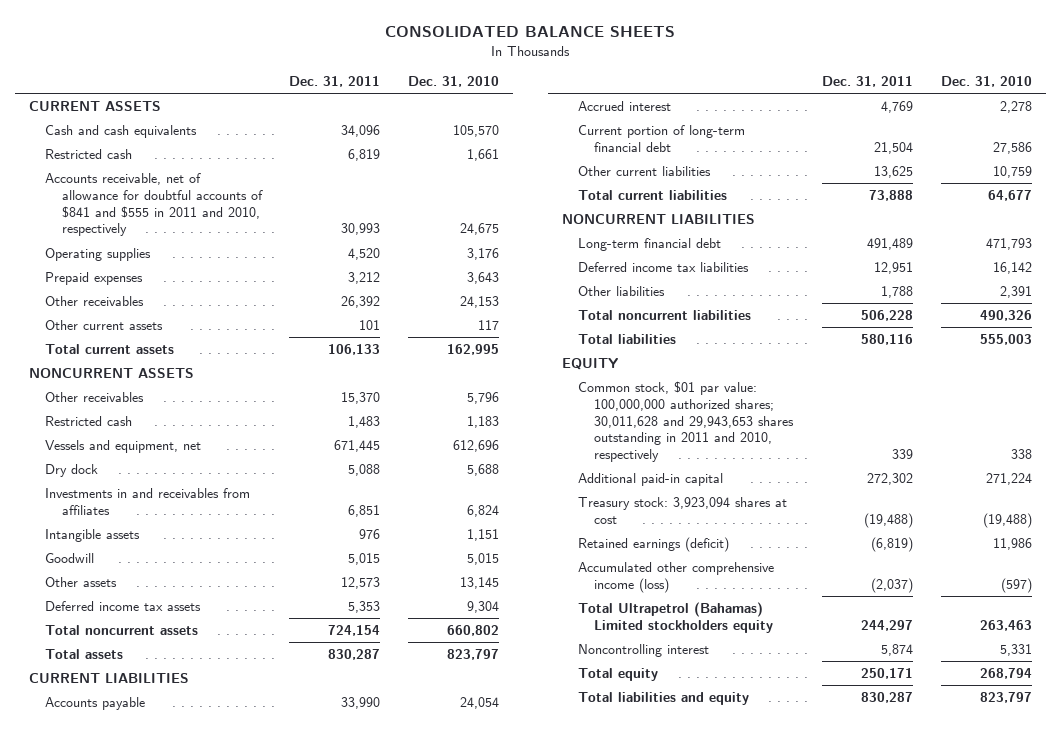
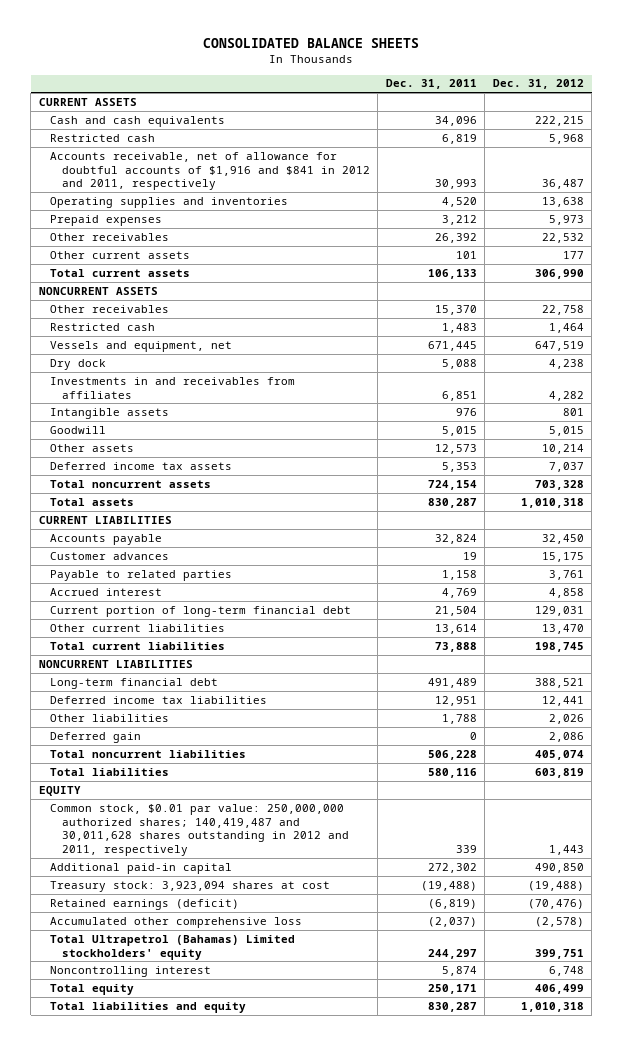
[408,76,500,88] Dec. 31, 2010 -> none
none -> [492,79,584,90] Dec. 31, 2012
[45,172,263,237] Accounts receivable, net of allowance for doubtful accounts of $841 and $555 in 2011 and 2010, respectively -> [50,151,370,191] Accounts receivable, net of allowance for doubtful accounts of $1,916 and $841 in 2012 and 2011, respectively
[45,247,152,261] Operating supplies -> [50,196,289,208] Operating supplies and inventories
[341,696,381,709] 33,990 -> [434,533,477,544] 32,824
none -> [50,551,170,560] Customer advances
none -> [50,569,233,581] Payable to related parties
[873,165,913,178] 13,625 -> [434,623,477,634] 13,614
none -> [50,731,142,743] Deferred gain
[577,380,795,463] Common stock, $01 par value: 100,000,000 authorized shares; 30,011,628 and 29,943,653 shares outstanding in 2011 and 2010, respectively -> [50,803,349,857] Common stock, $0.01 par value: 250,000,000 authorized shares; 140,419,487 and 30,011,628 shares outstanding in 2012 and 2011, respectively
[577,561,774,593] Accumulated other comprehensive income (loss) -> [50,916,303,928] Accumulated other comprehensive loss
[577,601,774,633] Total Ultrapetrol (Bahamas) Limited stockholders equity -> [50,934,296,960] Total Ultrapetrol (Bahamas) Limited stockholders' equity

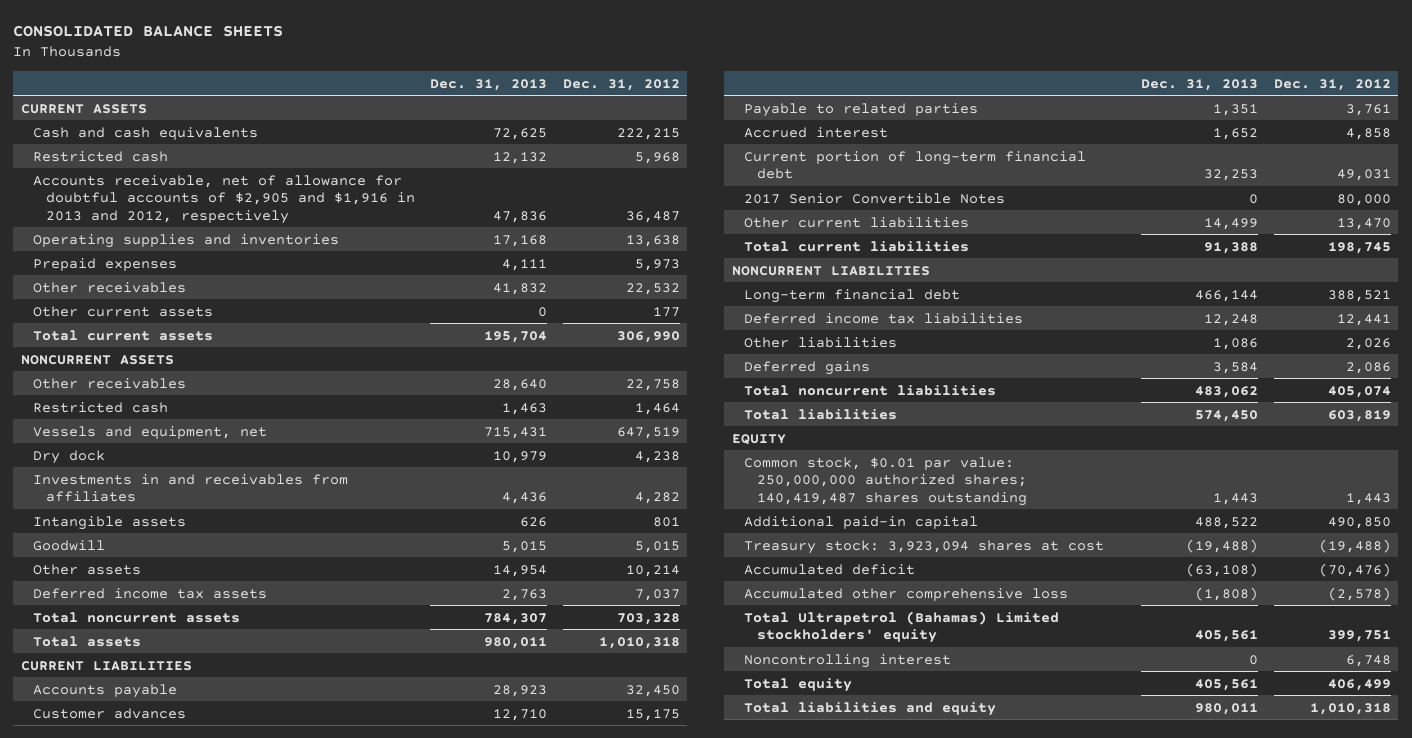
[385,79,477,90] Dec. 31, 2011 -> none
none -> [430,78,548,91] Dec. 31, 2013
[50,151,370,191] Accounts receivable, net of allowance for doubtful accounts of $1,916 and $841 in 2012 and 2011, respectively -> [33,174,415,224] Accounts receivable, net of allowance for doubtful accounts of $2,905 and $1,916 in 2013 and 2012, respectively
[534,605,584,616] 129,031 -> [1336,169,1391,182] 49,031
none -> [744,192,1006,204] 2017 Senior Convertible Notes
[50,731,142,743] Deferred gain -> [744,360,871,375] Deferred gains
[50,803,349,857] Common stock, $0.01 par value: 250,000,000 authorized shares; 140,419,487 and 30,011,628 shares outstanding in 2012 and 2011, respectively -> [744,456,1027,506] Common stock, $0.01 par value: 250,000,000 authorized shares; 140,419,487 shares outstanding
[50,898,240,910] Retained earnings (deficit) -> [744,563,916,575] Accumulated deficit

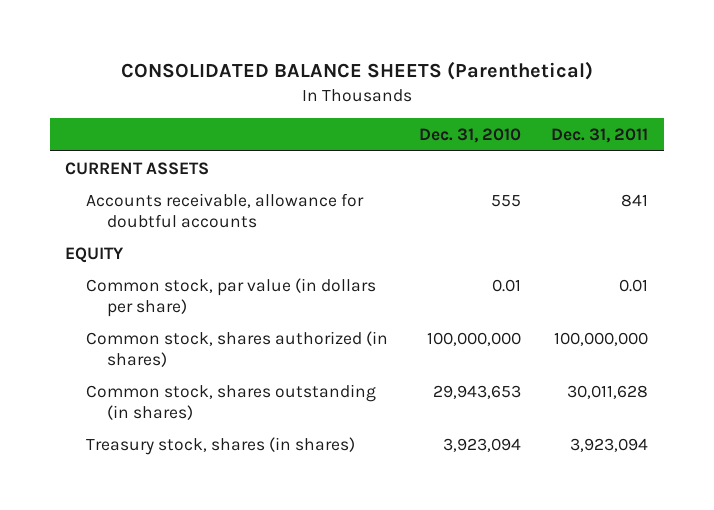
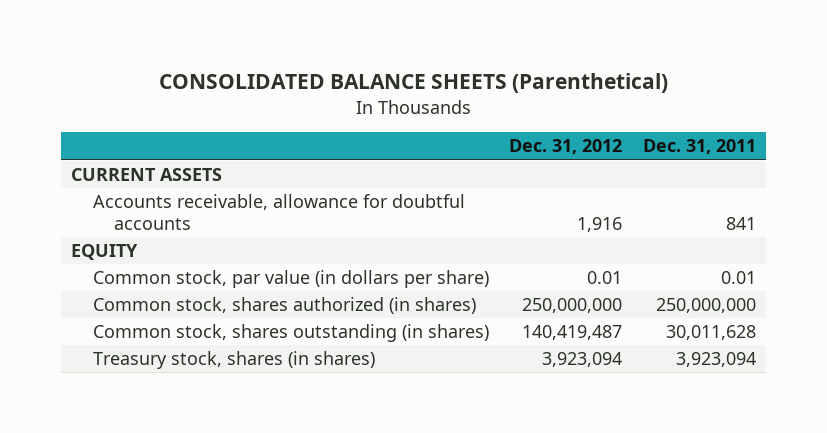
[418,127,521,143] Dec. 31, 2010 -> none
none -> [509,139,623,155] Dec. 31, 2012
[554,331,649,346] 100,000,000 -> [655,298,756,314] 250,000,000

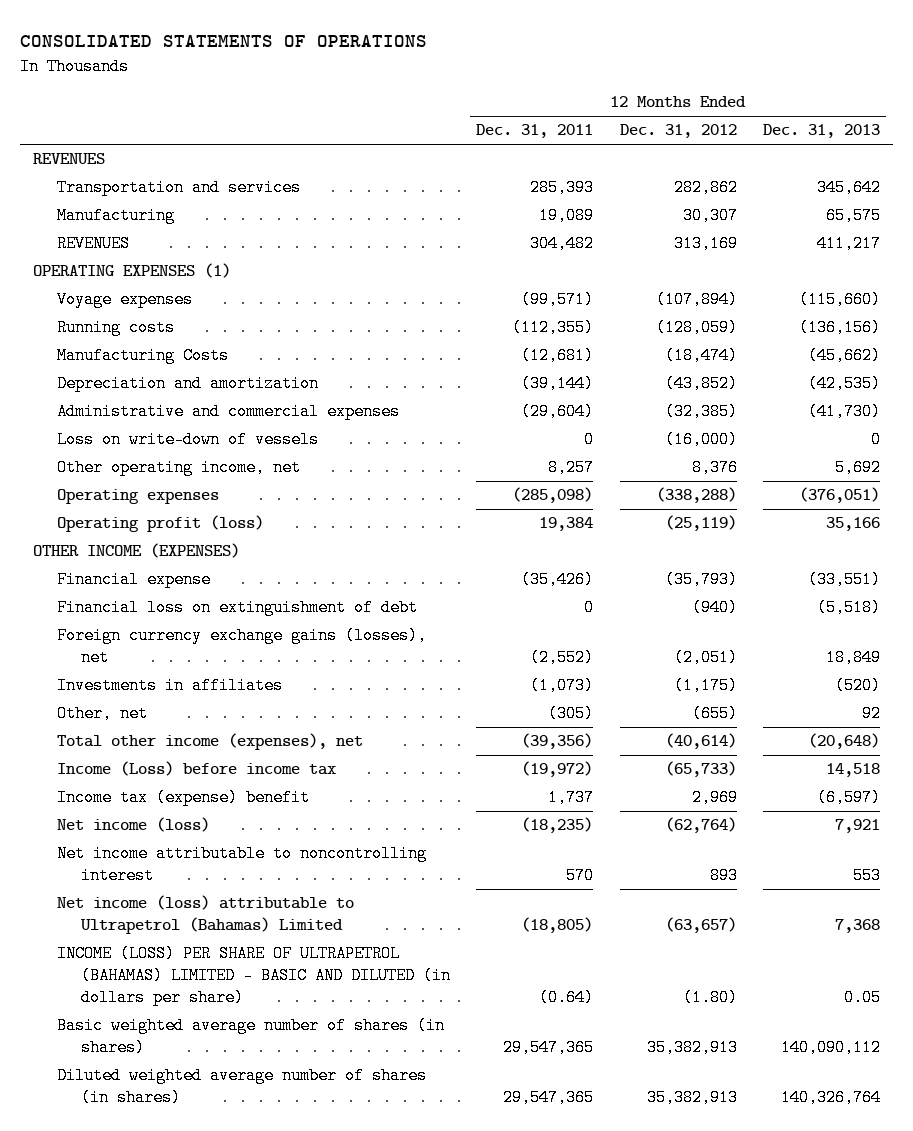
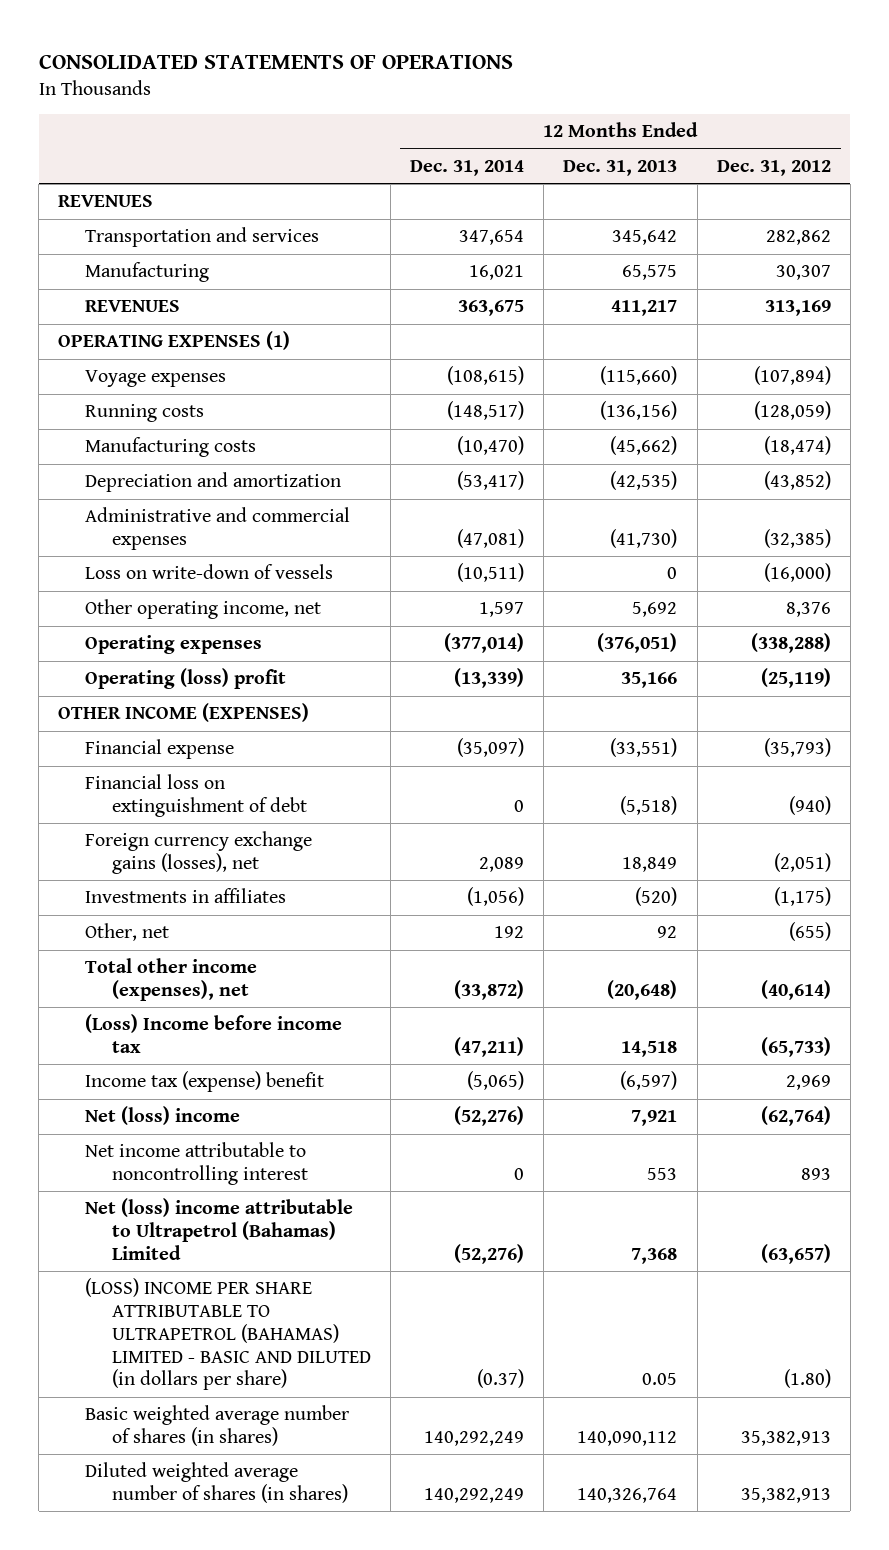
[476,124,594,139] Dec. 31, 2011 -> none
none -> [410,159,525,176] Dec. 31, 2014
[57,347,230,365] Manufacturing Costs -> [85,437,257,458] Manufacturing costs
[57,515,265,533] Operating profit (loss) -> [85,668,287,690] Operating (loss) profit
[57,761,337,777] Income (Loss) before income tax -> [85,1014,343,1054] (Loss) Income before income tax
[57,817,211,833] Net income (loss) -> [85,1106,241,1126] Net (loss) income
[57,895,355,935] Net income (loss) attributable to Ultrapetrol (Bahamas) Limited -> [85,1198,354,1260] Net (loss) income attributable to Ultrapetrol (Bahamas) Limited
[57,945,452,1006] INCOME (LOSS) PER SHARE OF ULTRAPETROL (BAHAMAS) LIMITED - BASIC AND DILUTED (in dollars per share) -> [85,1278,372,1391] (LOSS) INCOME PER SHARE ATTRIBUTABLE TO ULTRAPETROL (BAHAMAS) LIMITED - BASIC AND DILUTED (in dollars per share)

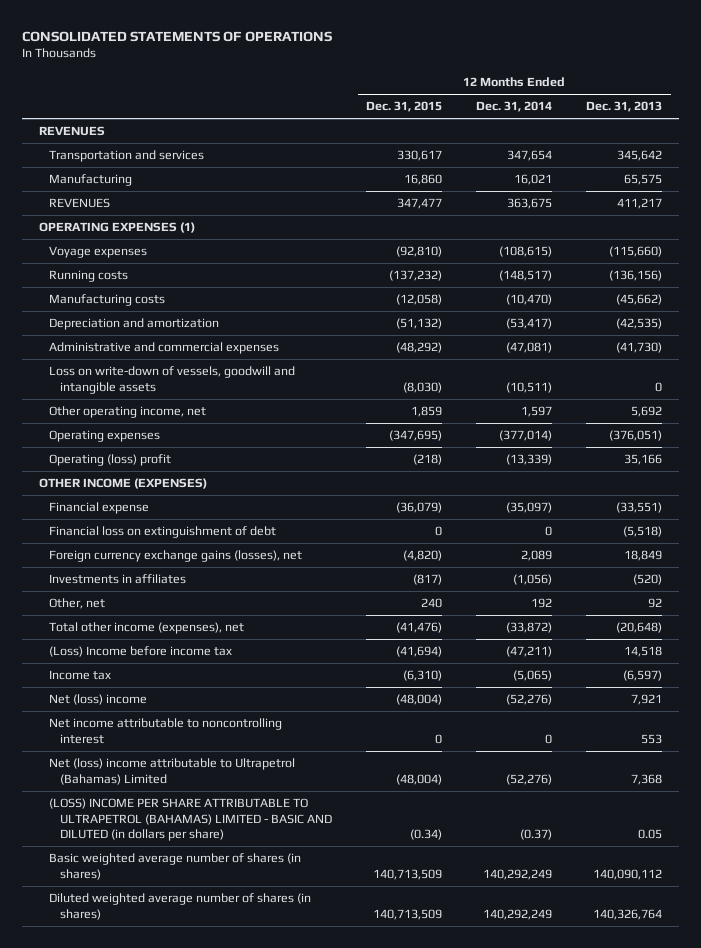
[716,159,831,176] Dec. 31, 2012 -> none
none -> [366,101,443,113] Dec. 31, 2015
[85,564,334,580] Loss on write-down of vessels -> [49,366,296,394] Loss on write-down of vessels, goodwill and intangible assets
[85,1071,325,1093] Income tax (expense) benefit -> [49,670,112,681] Income tax

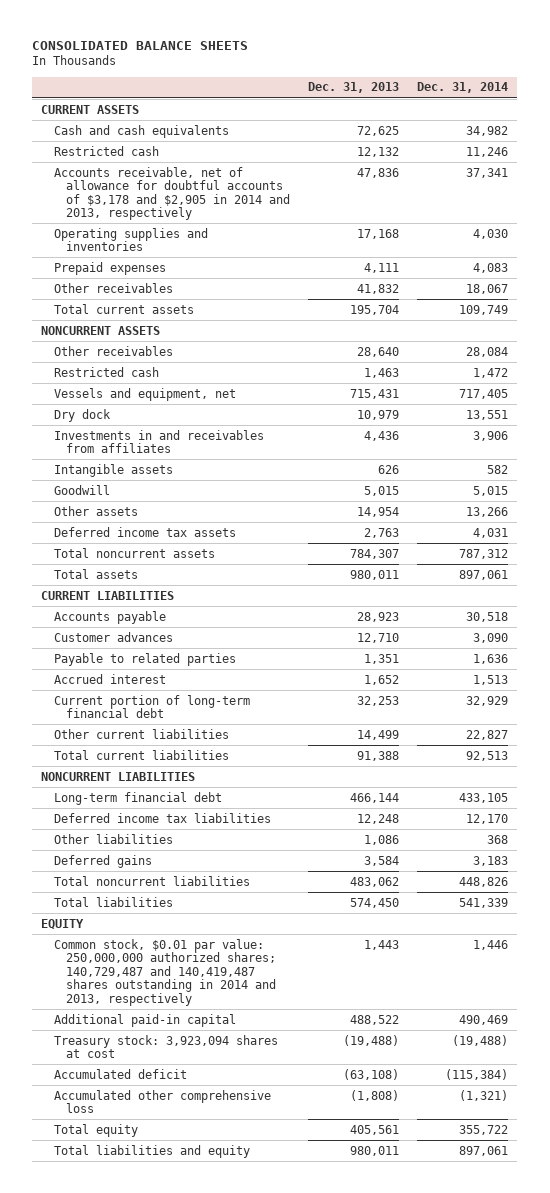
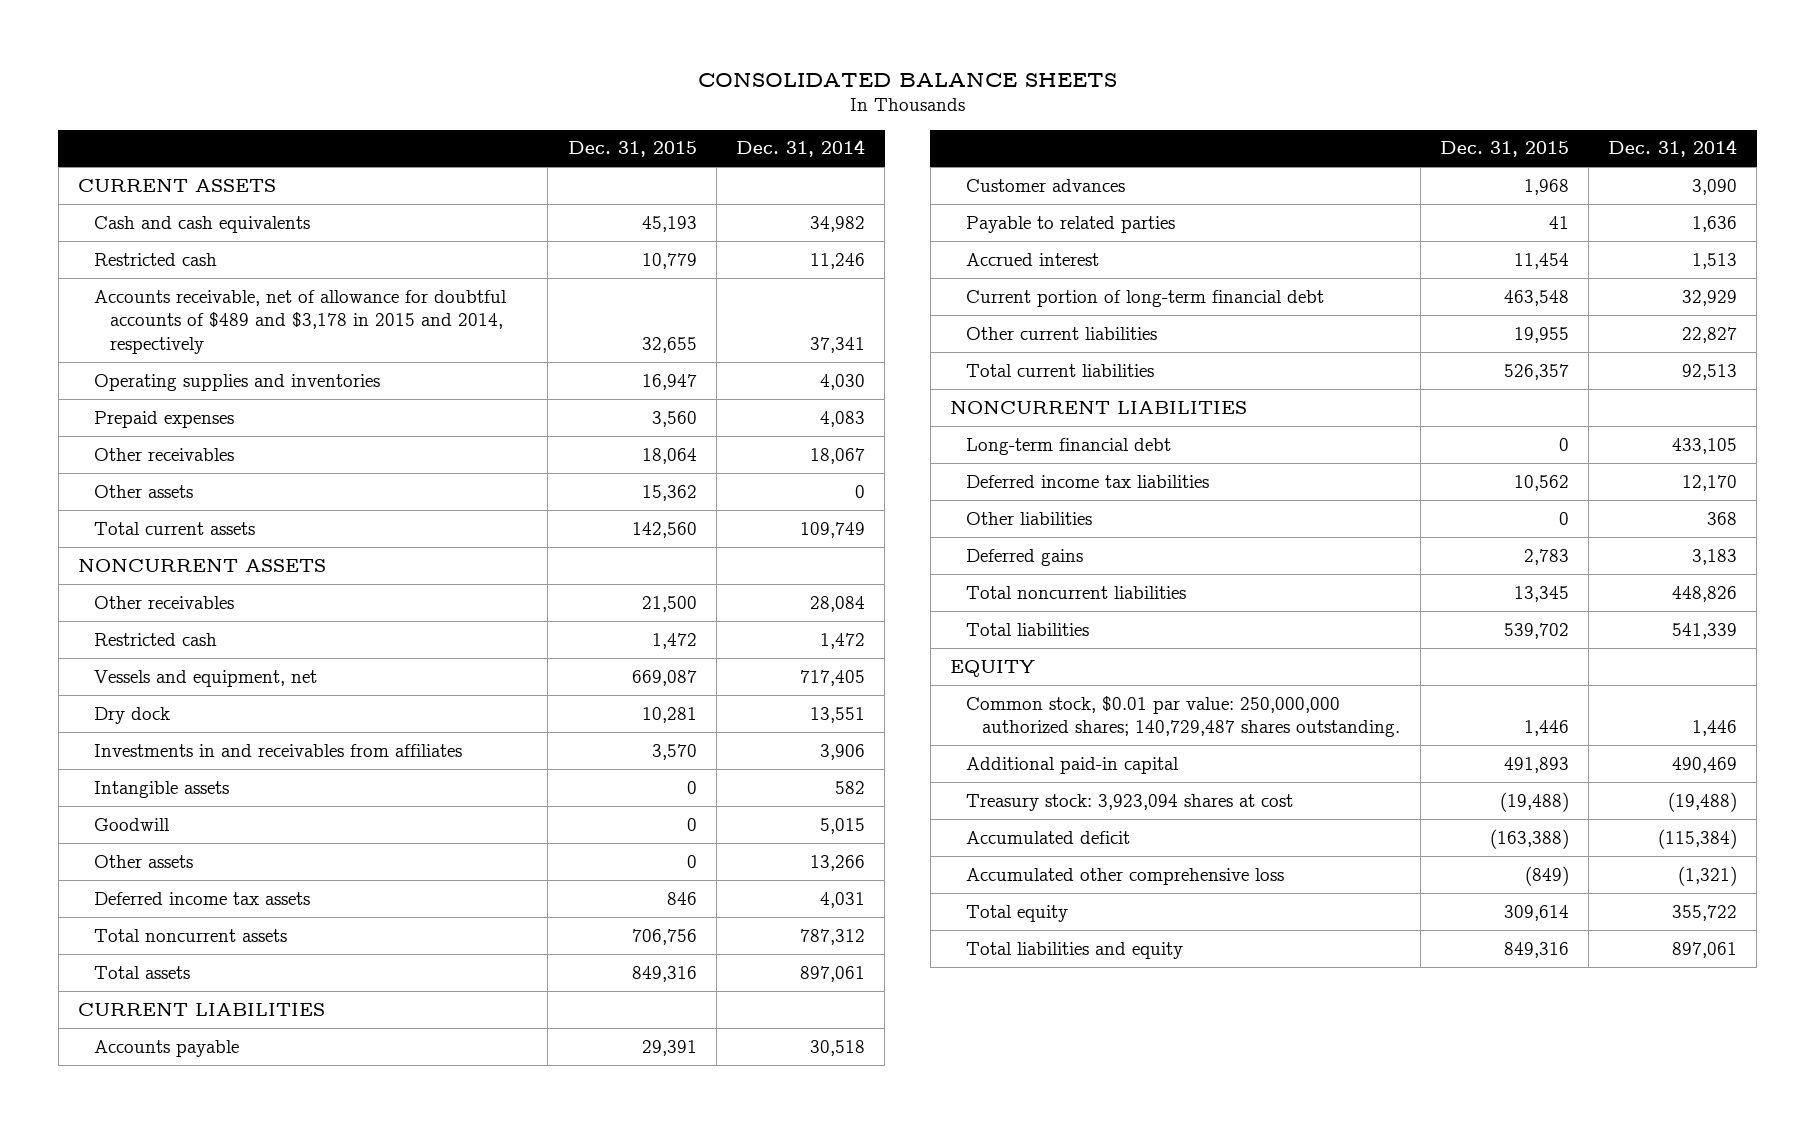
[308,82,400,94] Dec. 31, 2013 -> none
none -> [567,141,697,158] Dec. 31, 2015
[53,166,291,221] Accounts receivable, net of allowance for doubtful accounts of $3,178 and $2,905 in 2014 and 2013, respectively -> [94,289,508,354] Accounts receivable, net of allowance for doubtful accounts of $489 and $3,178 in 2015 and 2014, respectively
none -> [94,484,194,498] Other assets
[53,938,277,1006] Common stock, $0.01 par value: 250,000,000 authorized shares; 140,729,487 and 140,419,487 shares outstanding in 2014 and 2013, respectively -> [966,695,1401,738] Common stock, $0.01 par value: 250,000,000 authorized shares; 140,729,487 shares outstanding.

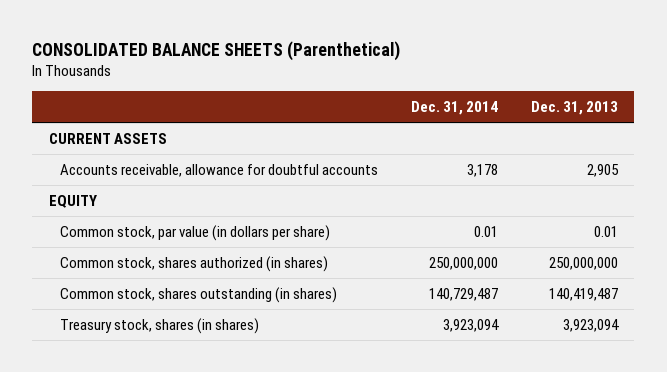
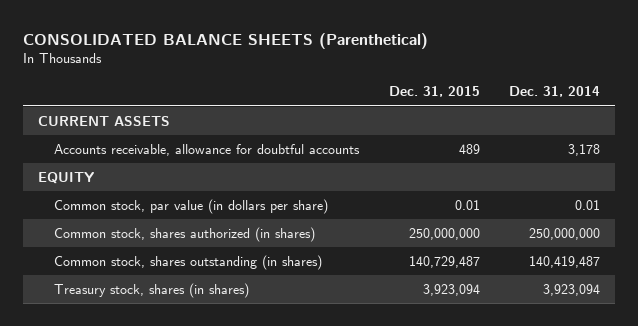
[530,101,618,116] Dec. 31, 2013 -> none
none -> [388,86,480,98] Dec. 31, 2015
[428,288,498,302] 140,729,487 -> [529,256,601,269] 140,419,487

